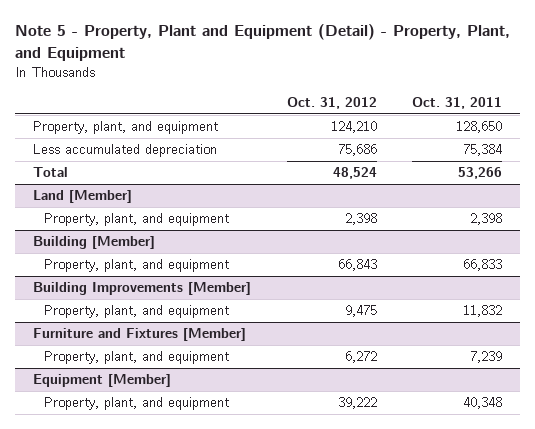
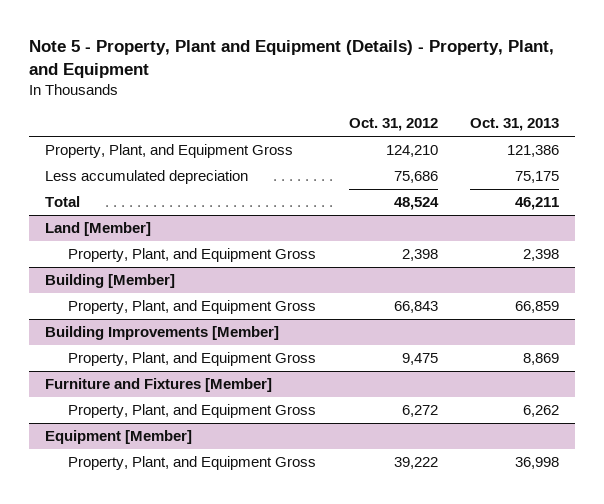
[14,24,510,62] Note 5 - Property, Plant and Equipment (Detail) - Property, Plant, and Equipment -> [28,39,554,78] Note 5 - Property, Plant and Equipment (Details) - Property, Plant, and Equipment
[412,97,503,110] Oct. 31, 2011 -> none
none -> [470,118,560,132] Oct. 31, 2013
[32,121,218,135] Property, plant, and equipment -> [44,144,293,159] Property, Plant, and Equipment Gross
[43,213,229,227] Property, plant, and equipment -> [68,248,317,263] Property, Plant, and Equipment Gross
[43,259,229,273] Property, plant, and equipment -> [68,300,317,315] Property, Plant, and Equipment Gross
[43,305,229,319] Property, plant, and equipment -> [68,352,317,367] Property, Plant, and Equipment Gross
[43,351,229,365] Property, plant, and equipment -> [68,404,317,419] Property, Plant, and Equipment Gross
[43,397,229,411] Property, plant, and equipment -> [68,456,317,471] Property, Plant, and Equipment Gross

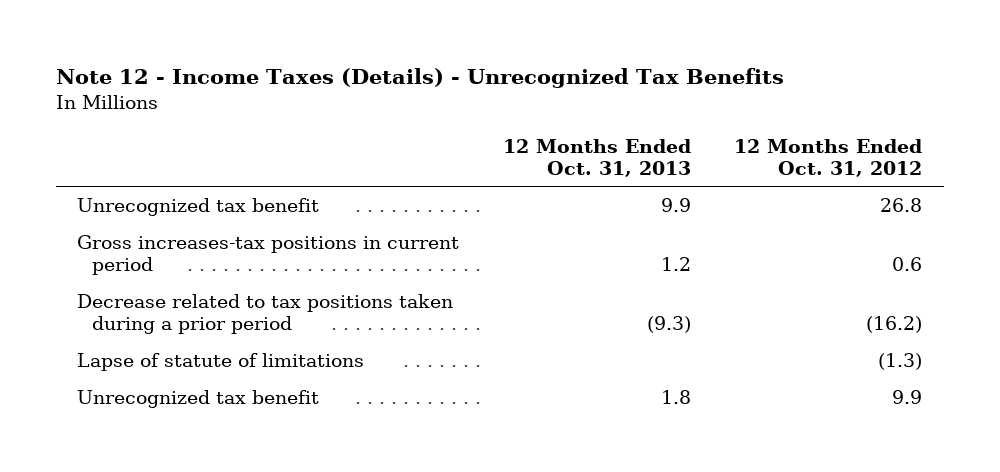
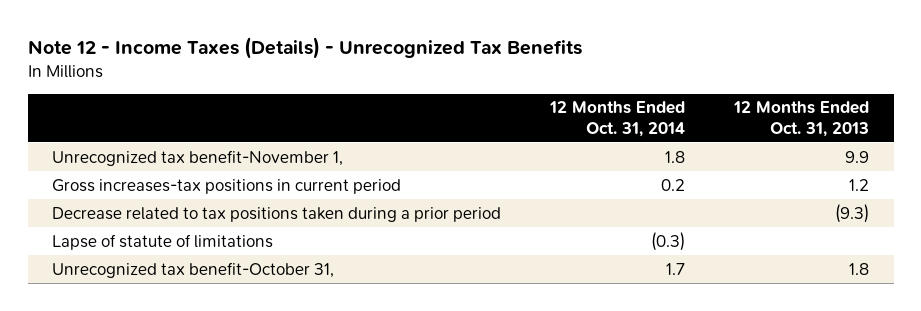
[734,138,923,177] 12 Months Ended Oct. 31, 2012 -> none
none -> [549,101,686,137] 12 Months Ended Oct. 31, 2014
[77,198,320,217] Unrecognized tax benefit -> [52,149,344,166] Unrecognized tax benefit-November 1,
[77,390,320,409] Unrecognized tax benefit -> [52,261,335,278] Unrecognized tax benefit-October 31,

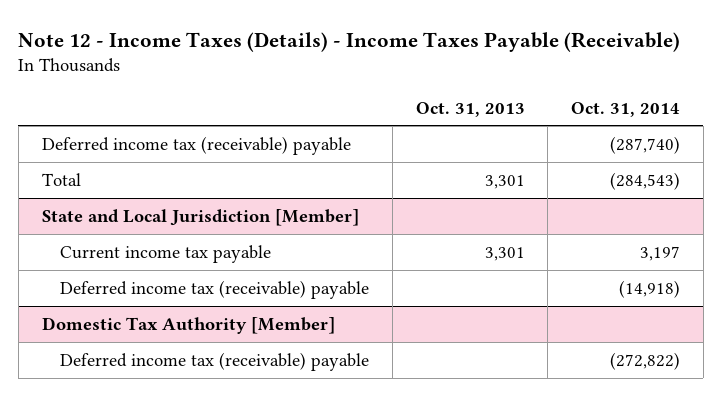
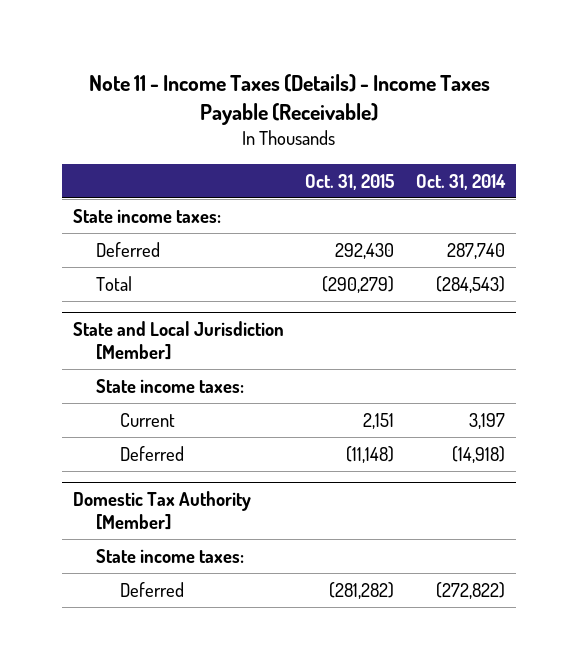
[18,31,681,52] Note 12 - Income Taxes (Details) - Income Taxes Payable (Receivable) -> [88,74,490,126] Note 11 - Income Taxes (Details) - Income Taxes Payable (Receivable)
[415,101,525,117] Oct. 31, 2013 -> none
none -> [305,173,395,190] Oct. 31, 2015
none -> [72,208,221,223] State income taxes:
[41,135,351,155] Deferred income tax (receivable) payable -> [96,241,161,257] Deferred
[610,135,681,154] (287,740) -> [447,242,506,259] 287,740
none -> [96,378,245,393] State income taxes:
[60,244,272,263] Current income tax payable -> [119,412,175,427] Current
[60,279,370,299] Deferred income tax (receivable) payable -> [119,445,184,461] Deferred
none -> [96,548,245,563] State income taxes:
[60,351,370,371] Deferred income tax (receivable) payable -> [119,581,184,597] Deferred

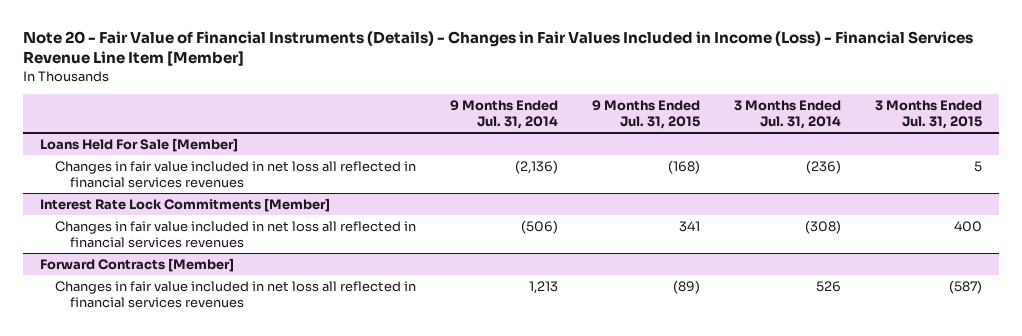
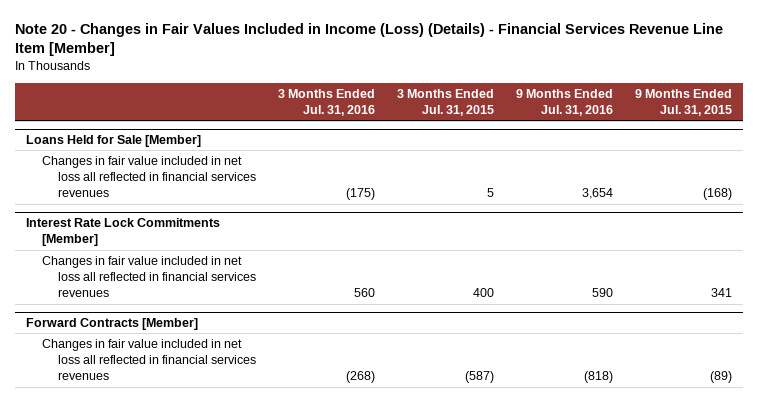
[22,30,973,67] Note 20 - Fair Value of Financial Instruments (Details) - Changes in Fair Values Included in Income (Loss) - Financial Services Revenue Line Item [Member] -> [14,23,723,57] Note 20 - Changes in Fair Values Included in Income (Loss) (Details) - Financial Services Revenue Line Item [Member]
[449,99,558,129] 9 Months Ended Jul. 31, 2014 -> none
[734,99,842,129] 3 Months Ended Jul. 31, 2014 -> none
none -> [278,88,376,117] 3 Months Ended Jul. 31, 2016
none -> [515,88,613,117] 9 Months Ended Jul. 31, 2016
[39,137,238,152] Loans Held For Sale [Member] -> [25,135,201,148] Loans Held for Sale [Member]

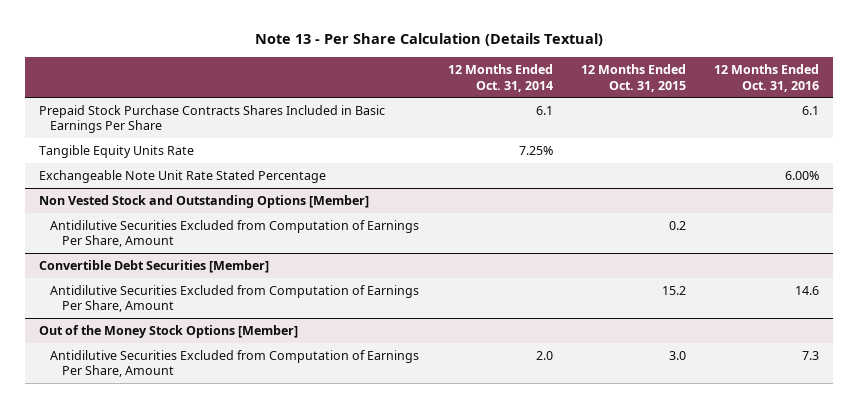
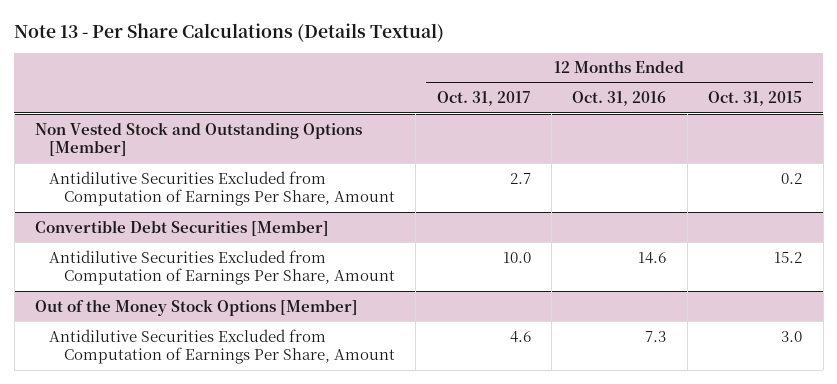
[255,33,604,47] Note 13 - Per Share Calculation (Details Textual) -> [14,22,445,42] Note 13 - Per Share Calculations (Details Textual)
[447,63,553,92] 12 Months Ended Oct. 31, 2014 -> none
none -> [436,91,531,107] Oct. 31, 2017
[38,104,385,134] Prepaid Stock Purchase Contracts Shares Included in Basic Earnings Per Share -> none
[38,144,194,158] Tangible Equity Units Rate -> none
[38,169,326,183] Exchangeable Note Unit Rate Stated Percentage -> none

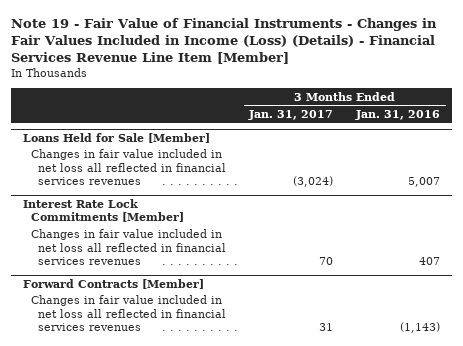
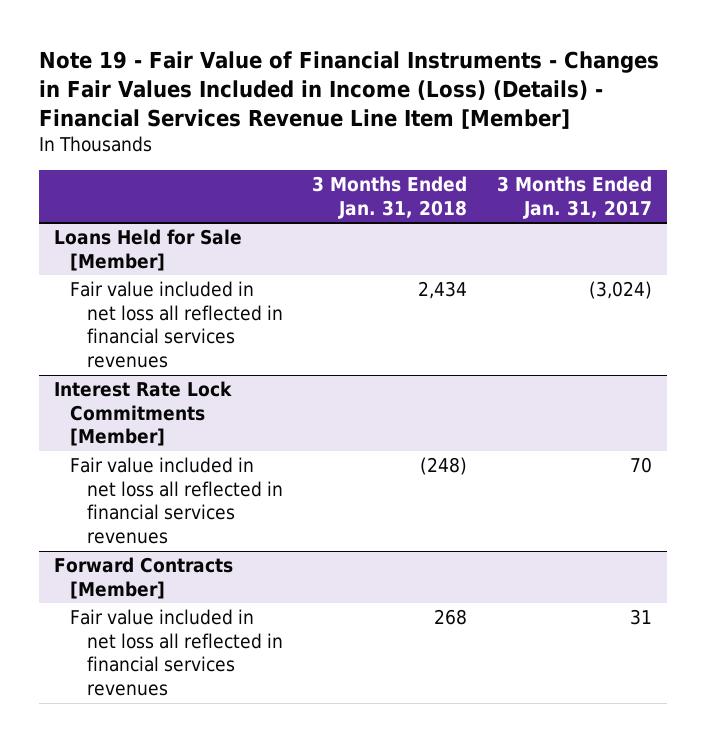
[355,109,441,120] Jan. 31, 2016 -> none
none -> [312,175,468,219] 3 Months Ended Jan. 31, 2018
[30,149,227,185] Changes in fair value included in net loss all reflected in financial services revenues -> [70,281,283,369] Fair value included in net loss all reflected in financial services revenues
[30,229,227,265] Changes in fair value included in net loss all reflected in financial services revenues -> [70,457,283,545] Fair value included in net loss all reflected in financial services revenues
[30,295,227,331] Changes in fair value included in net loss all reflected in financial services revenues -> [70,609,283,697] Fair value included in net loss all reflected in financial services revenues

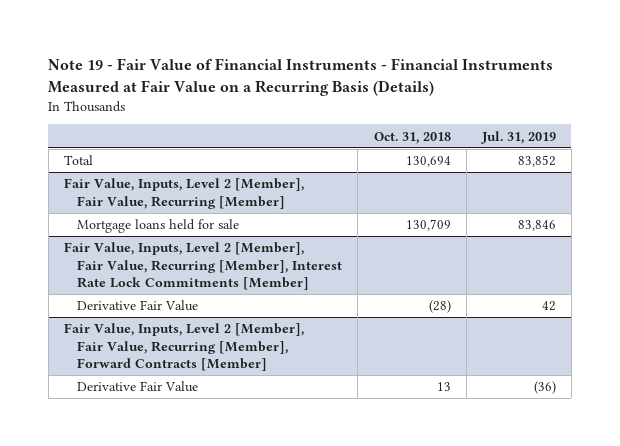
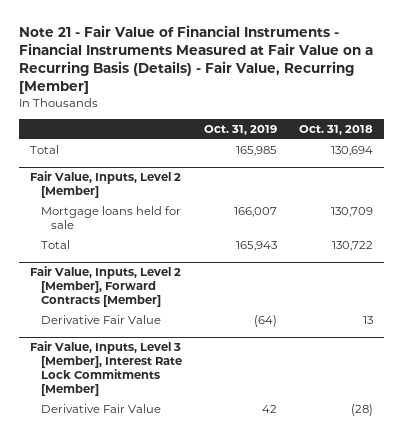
[48,58,554,96] Note 19 - Fair Value of Financial Instruments - Financial Instruments Measured at Fair Value on a Recurring Basis (Details) -> [18,24,373,95] Note 21 - Fair Value of Financial Instruments - Financial Instruments Measured at Fair Value on a Recurring Basis (Details) - Fair Value, Recurring [Member]
[480,130,556,144] Jul. 31, 2019 -> none
none -> [203,124,277,135] Oct. 31, 2019
[63,178,304,209] Fair Value, Inputs, Level 2 [Member], Fair Value, Recurring [Member] -> [29,170,181,198] Fair Value, Inputs, Level 2 [Member]
[63,242,343,291] Fair Value, Inputs, Level 2 [Member], Fair Value, Recurring [Member], Interest Rate Lock Commitments [Member] -> none
[77,300,199,312] Derivative Fair Value -> none
none -> [40,239,70,249] Total
[63,323,304,372] Fair Value, Inputs, Level 2 [Member], Fair Value, Recurring [Member], Forward Contracts [Member] -> [29,265,181,307] Fair Value, Inputs, Level 2 [Member], Forward Contracts [Member]
none -> [29,340,182,397] Fair Value, Inputs, Level 3 [Member], Interest Rate Lock Commitments [Member]
none -> [40,403,161,413] Derivative Fair Value

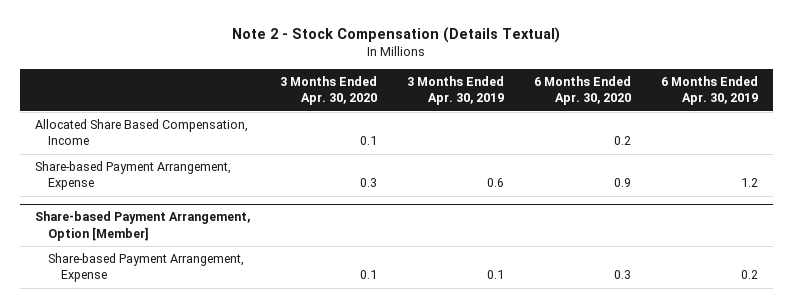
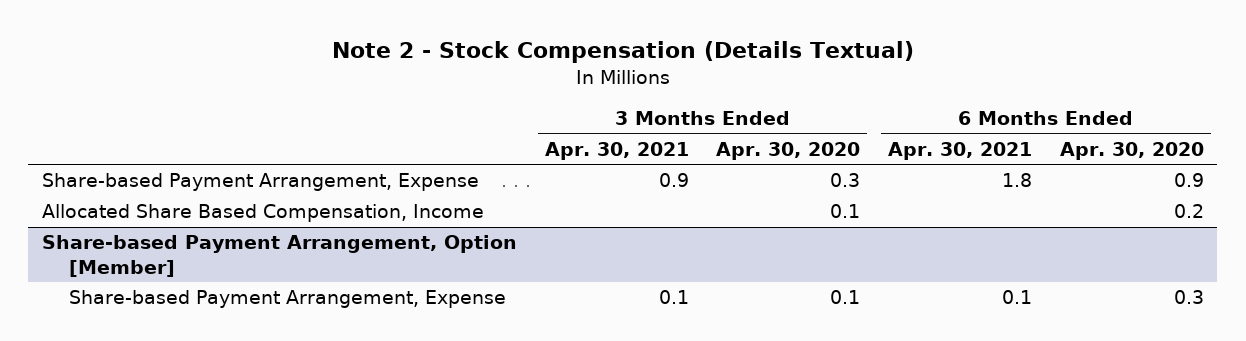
[406,76,504,106] 3 Months Ended Apr. 30, 2019 -> none
[660,76,758,106] 6 Months Ended Apr. 30, 2019 -> none
none -> [544,142,689,161] Apr. 30, 2021
none -> [887,142,1032,161] Apr. 30, 2021
[34,119,248,146] Allocated Share Based Compensation, Income -> [42,204,485,223] Allocated Share Based Compensation, Income

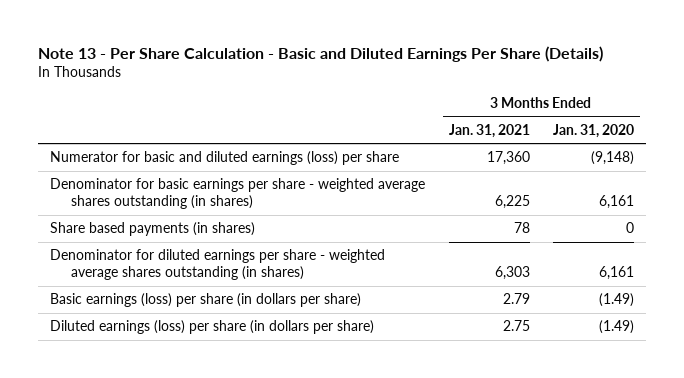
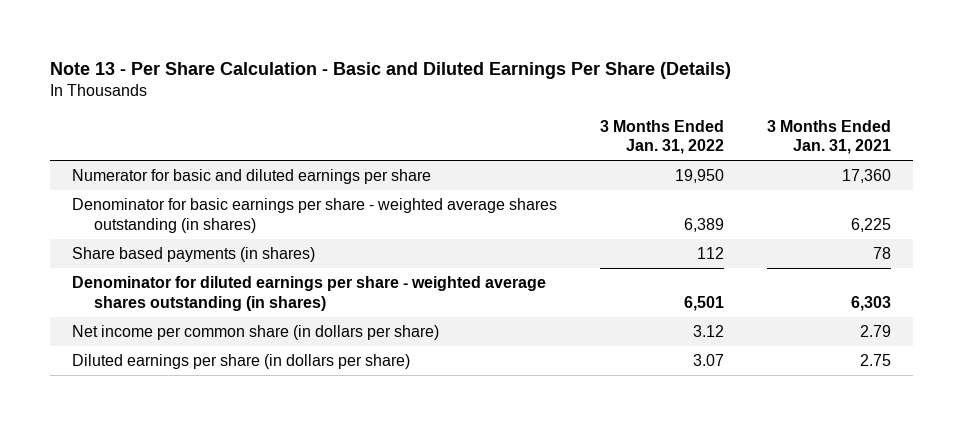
[553,123,635,138] Jan. 31, 2020 -> none
none -> [599,119,724,155] 3 Months Ended Jan. 31, 2022
[49,151,399,166] Numerator for basic and diluted earnings (loss) per share -> [71,169,431,185] Numerator for basic and diluted earnings per share
[49,293,361,308] Basic earnings (loss) per share (in dollars per share) -> [71,325,439,341] Net income per common share (in dollars per share)
[49,320,374,335] Diluted earnings (loss) per share (in dollars per share) -> [71,354,410,370] Diluted earnings per share (in dollars per share)

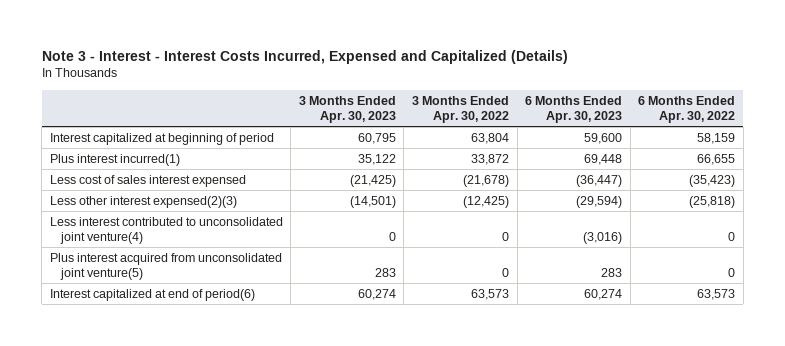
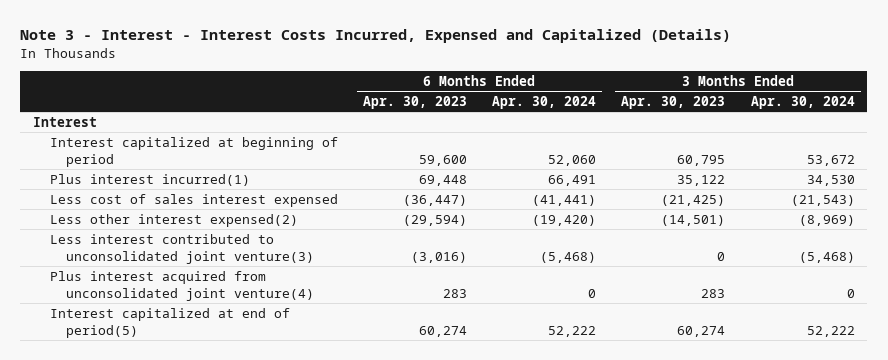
[411,95,509,124] 3 Months Ended Apr. 30, 2022 -> none
[638,95,736,124] 6 Months Ended Apr. 30, 2022 -> none
none -> [492,95,597,109] Apr. 30, 2024
none -> [750,95,855,109] Apr. 30, 2024
none -> [32,116,97,127] Interest
[49,195,237,208] Less other interest expensed(2)(3) -> [49,213,298,227] Less other interest expensed(2)
[49,216,283,245] Less interest contributed to unconsolidated joint venture(4) -> [49,233,315,264] Less interest contributed to unconsolidated joint venture(3)
[49,252,282,281] Plus interest acquired from unconsolidated joint venture(5) -> [49,270,315,301] Plus interest acquired from unconsolidated joint venture(4)
[49,288,255,301] Interest capitalized at end of period(6) -> [49,307,290,338] Interest capitalized at end of period(5)

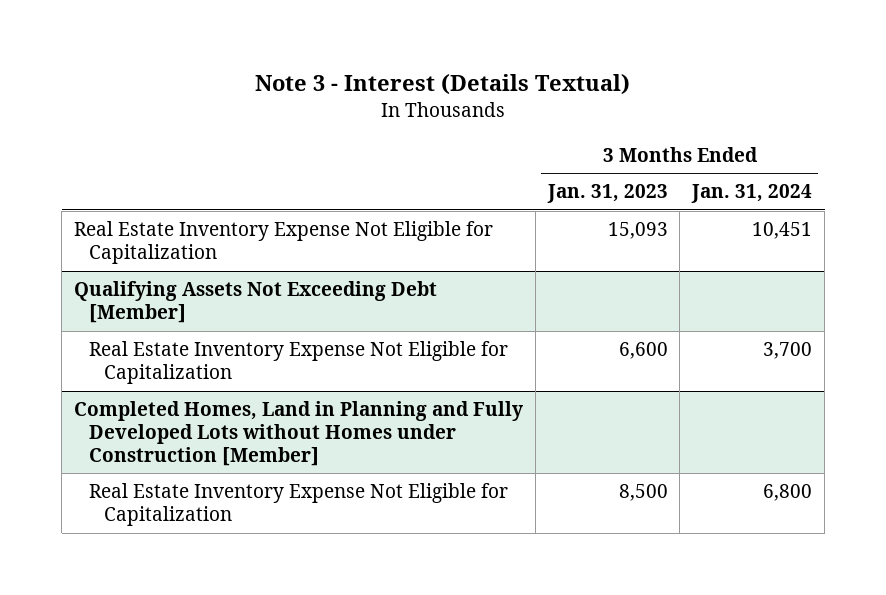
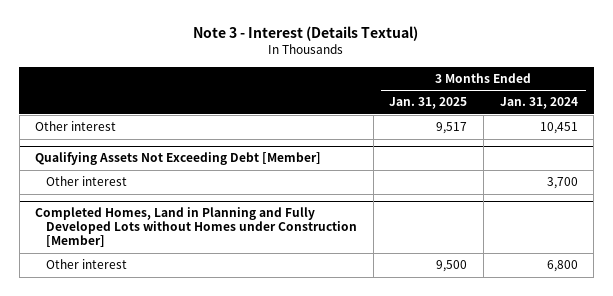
[546,184,668,204] Jan. 31, 2023 -> none
none -> [389,97,468,110] Jan. 31, 2025
[73,221,493,265] Real Estate Inventory Expense Not Eligible for Capitalization -> [35,121,117,132] Other interest
[89,341,509,385] Real Estate Inventory Expense Not Eligible for Capitalization -> [46,176,128,187] Other interest
[89,483,509,527] Real Estate Inventory Expense Not Eligible for Capitalization -> [46,259,128,270] Other interest

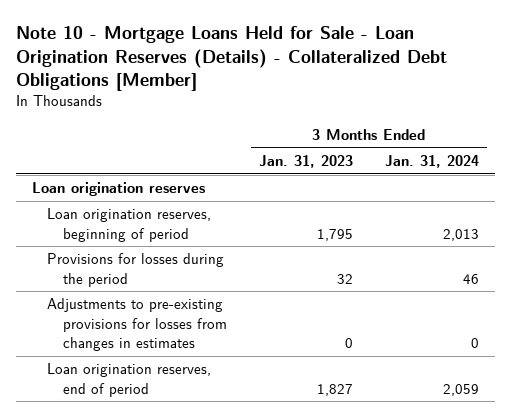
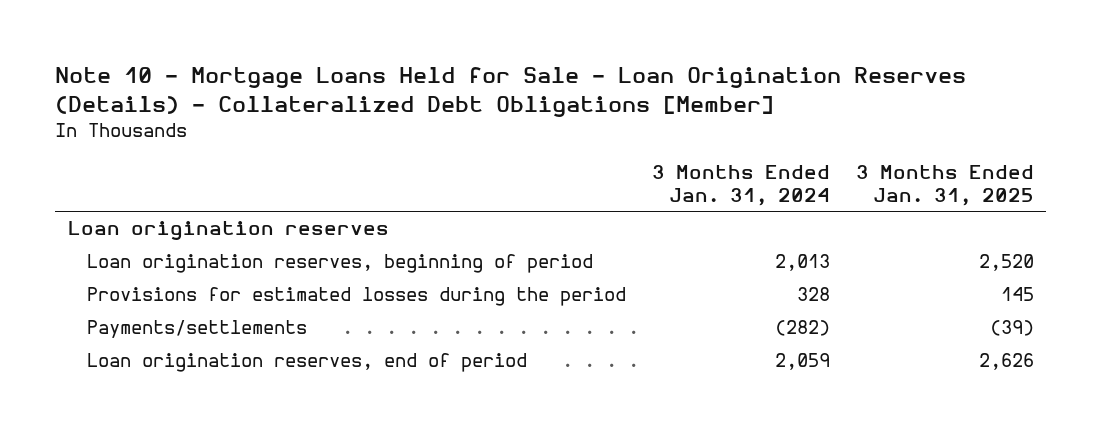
[258,155,353,169] Jan. 31, 2023 -> none
none -> [855,164,1034,206] 3 Months Ended Jan. 31, 2025
[47,298,228,351] Adjustments to pre-existing provisions for losses from changes in estimates -> none
[47,253,225,287] Provisions for losses during the period -> [87,287,627,307] Provisions for estimated losses during the period
[462,273,479,284] 46 -> [796,287,830,302] 328
none -> [87,320,308,339] Payments/settlements

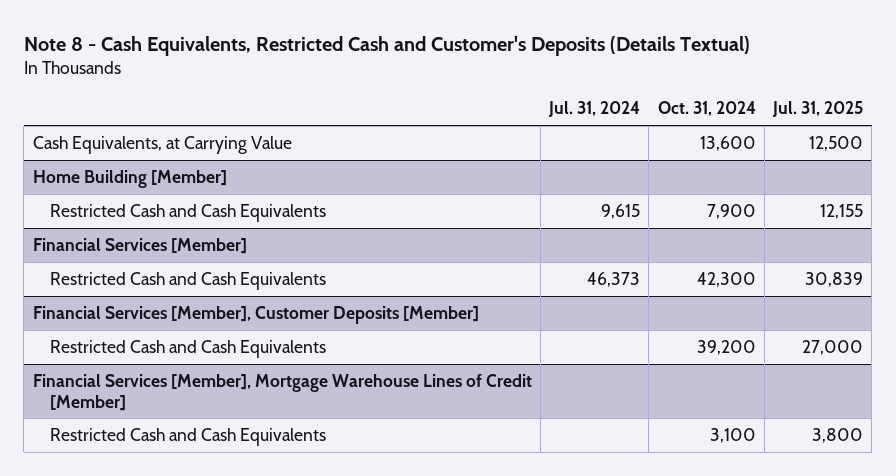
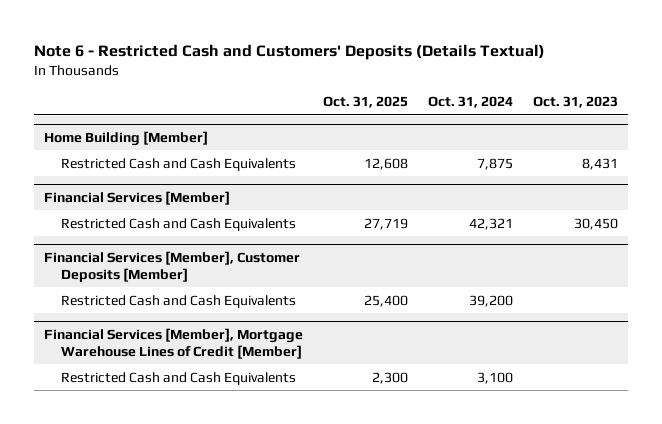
[23,35,750,56] Note 8 - Cash Equivalents, Restricted Cash and Customer's Deposits (Details Textual) -> [34,43,546,60] Note 6 - Restricted Cash and Customers' Deposits (Details Textual)
[548,101,641,118] Jul. 31, 2024 -> none
[772,101,864,118] Jul. 31, 2025 -> none
none -> [323,96,409,109] Oct. 31, 2025
none -> [532,96,618,109] Oct. 31, 2023
[32,135,292,154] Cash Equivalents, at Carrying Value -> none
[706,203,756,219] 7,900 -> [476,157,513,170] 7,875
[696,271,756,287] 42,300 -> [468,217,513,230] 42,321

